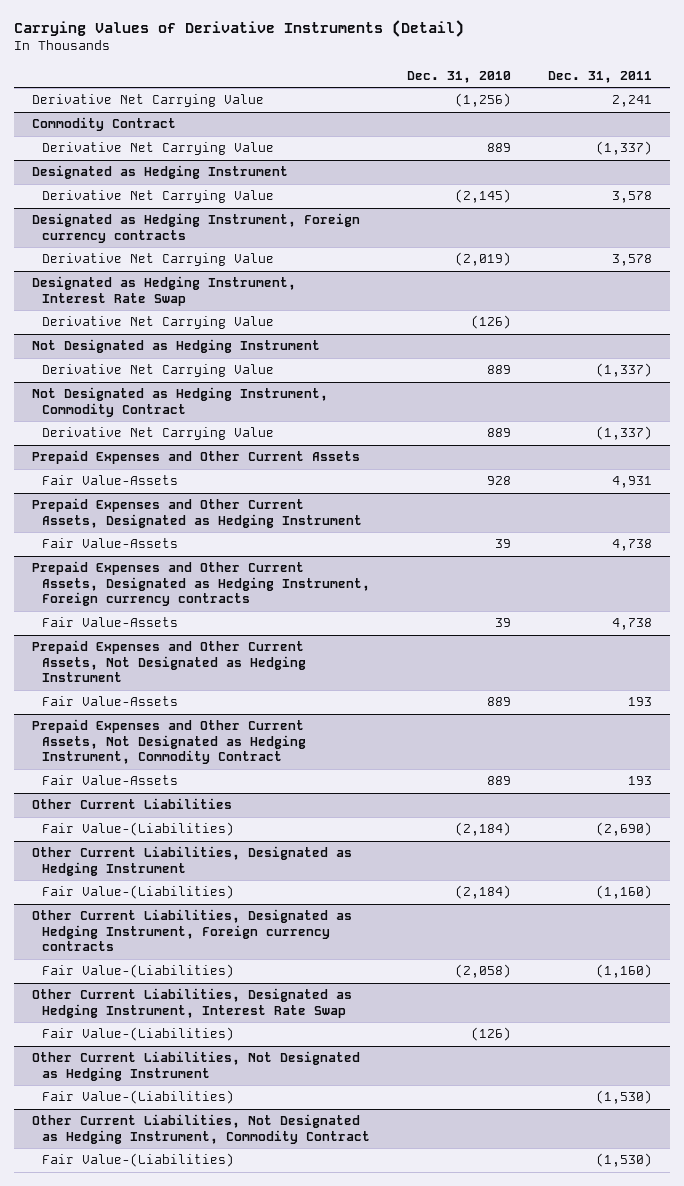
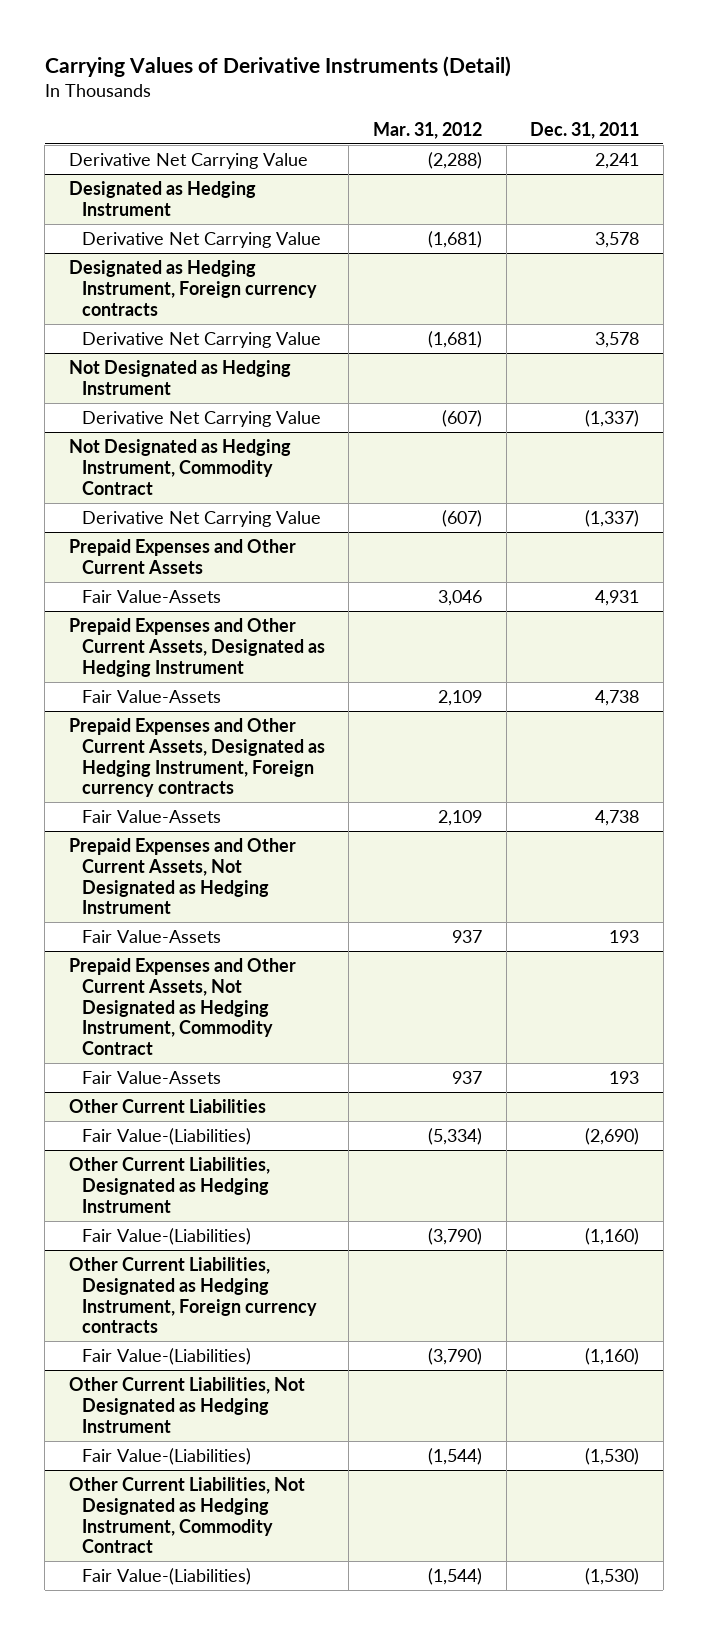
[407,70,512,83] Dec. 31, 2010 -> none
none -> [372,121,482,139] Mar. 31, 2012
[31,117,176,132] Commodity Contract -> none
[42,142,275,156] Derivative Net Carrying Value -> none
[31,276,296,306] Designated as Hedging Instrument, Interest Rate Swap -> none
[42,316,275,330] Derivative Net Carrying Value -> none
[31,988,352,1018] Other Current Liabilities, Designated as Hedging Instrument, Interest Rate Swap -> none
[42,1027,235,1042] Fair Value-(Liabilities) -> none

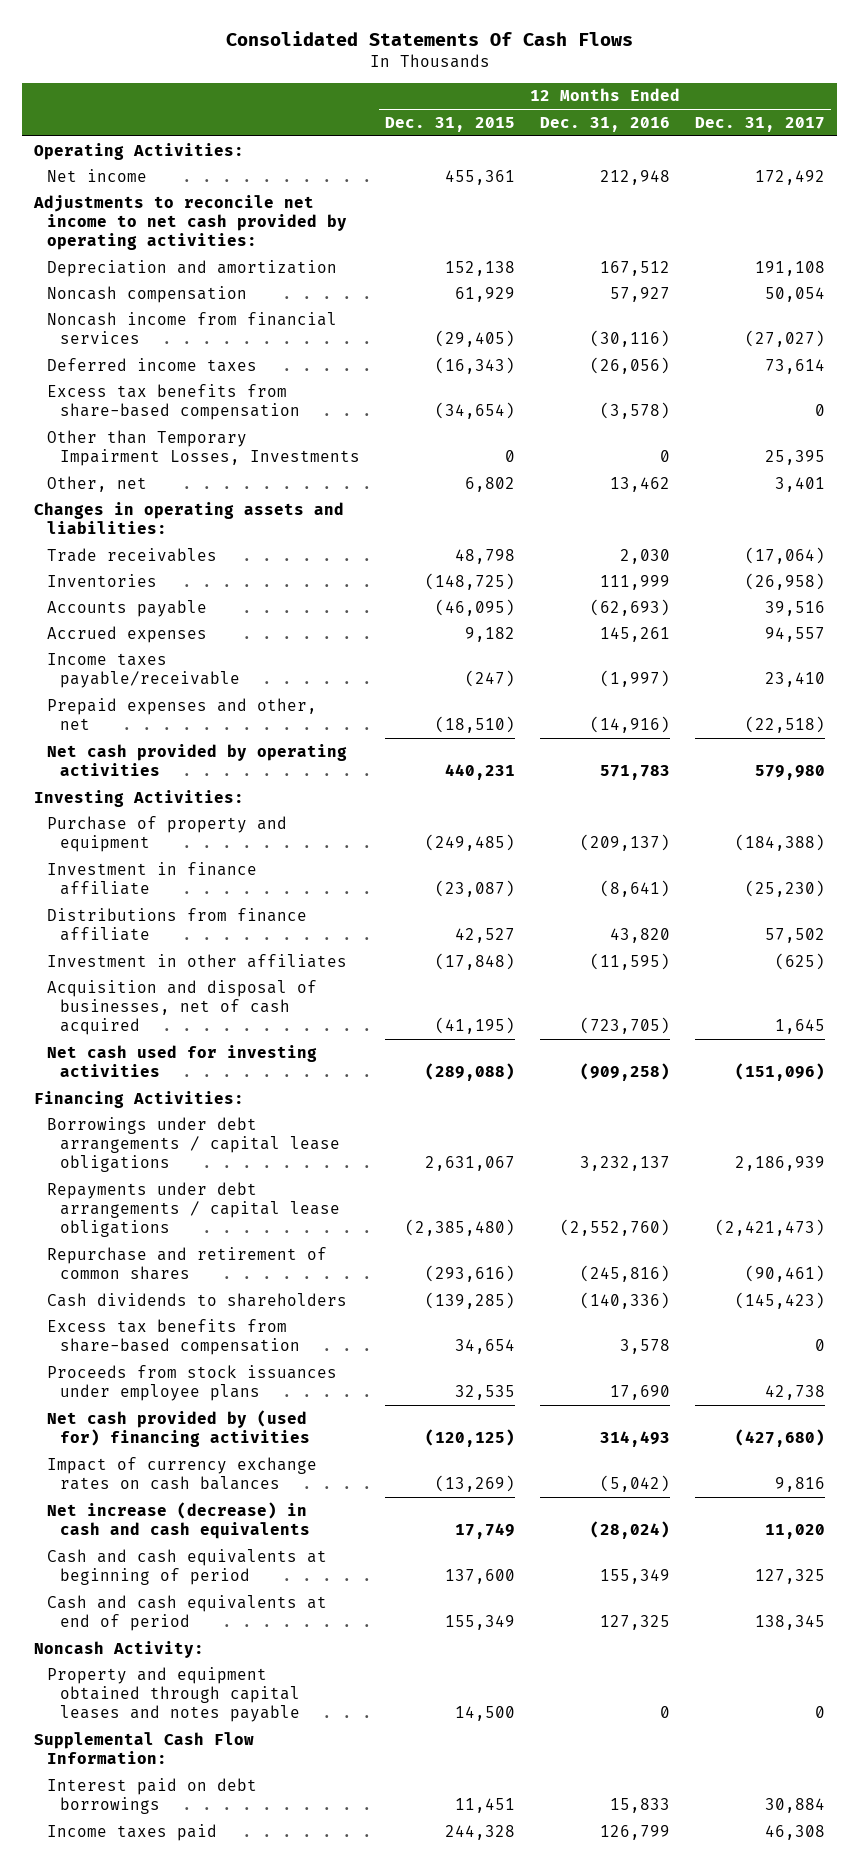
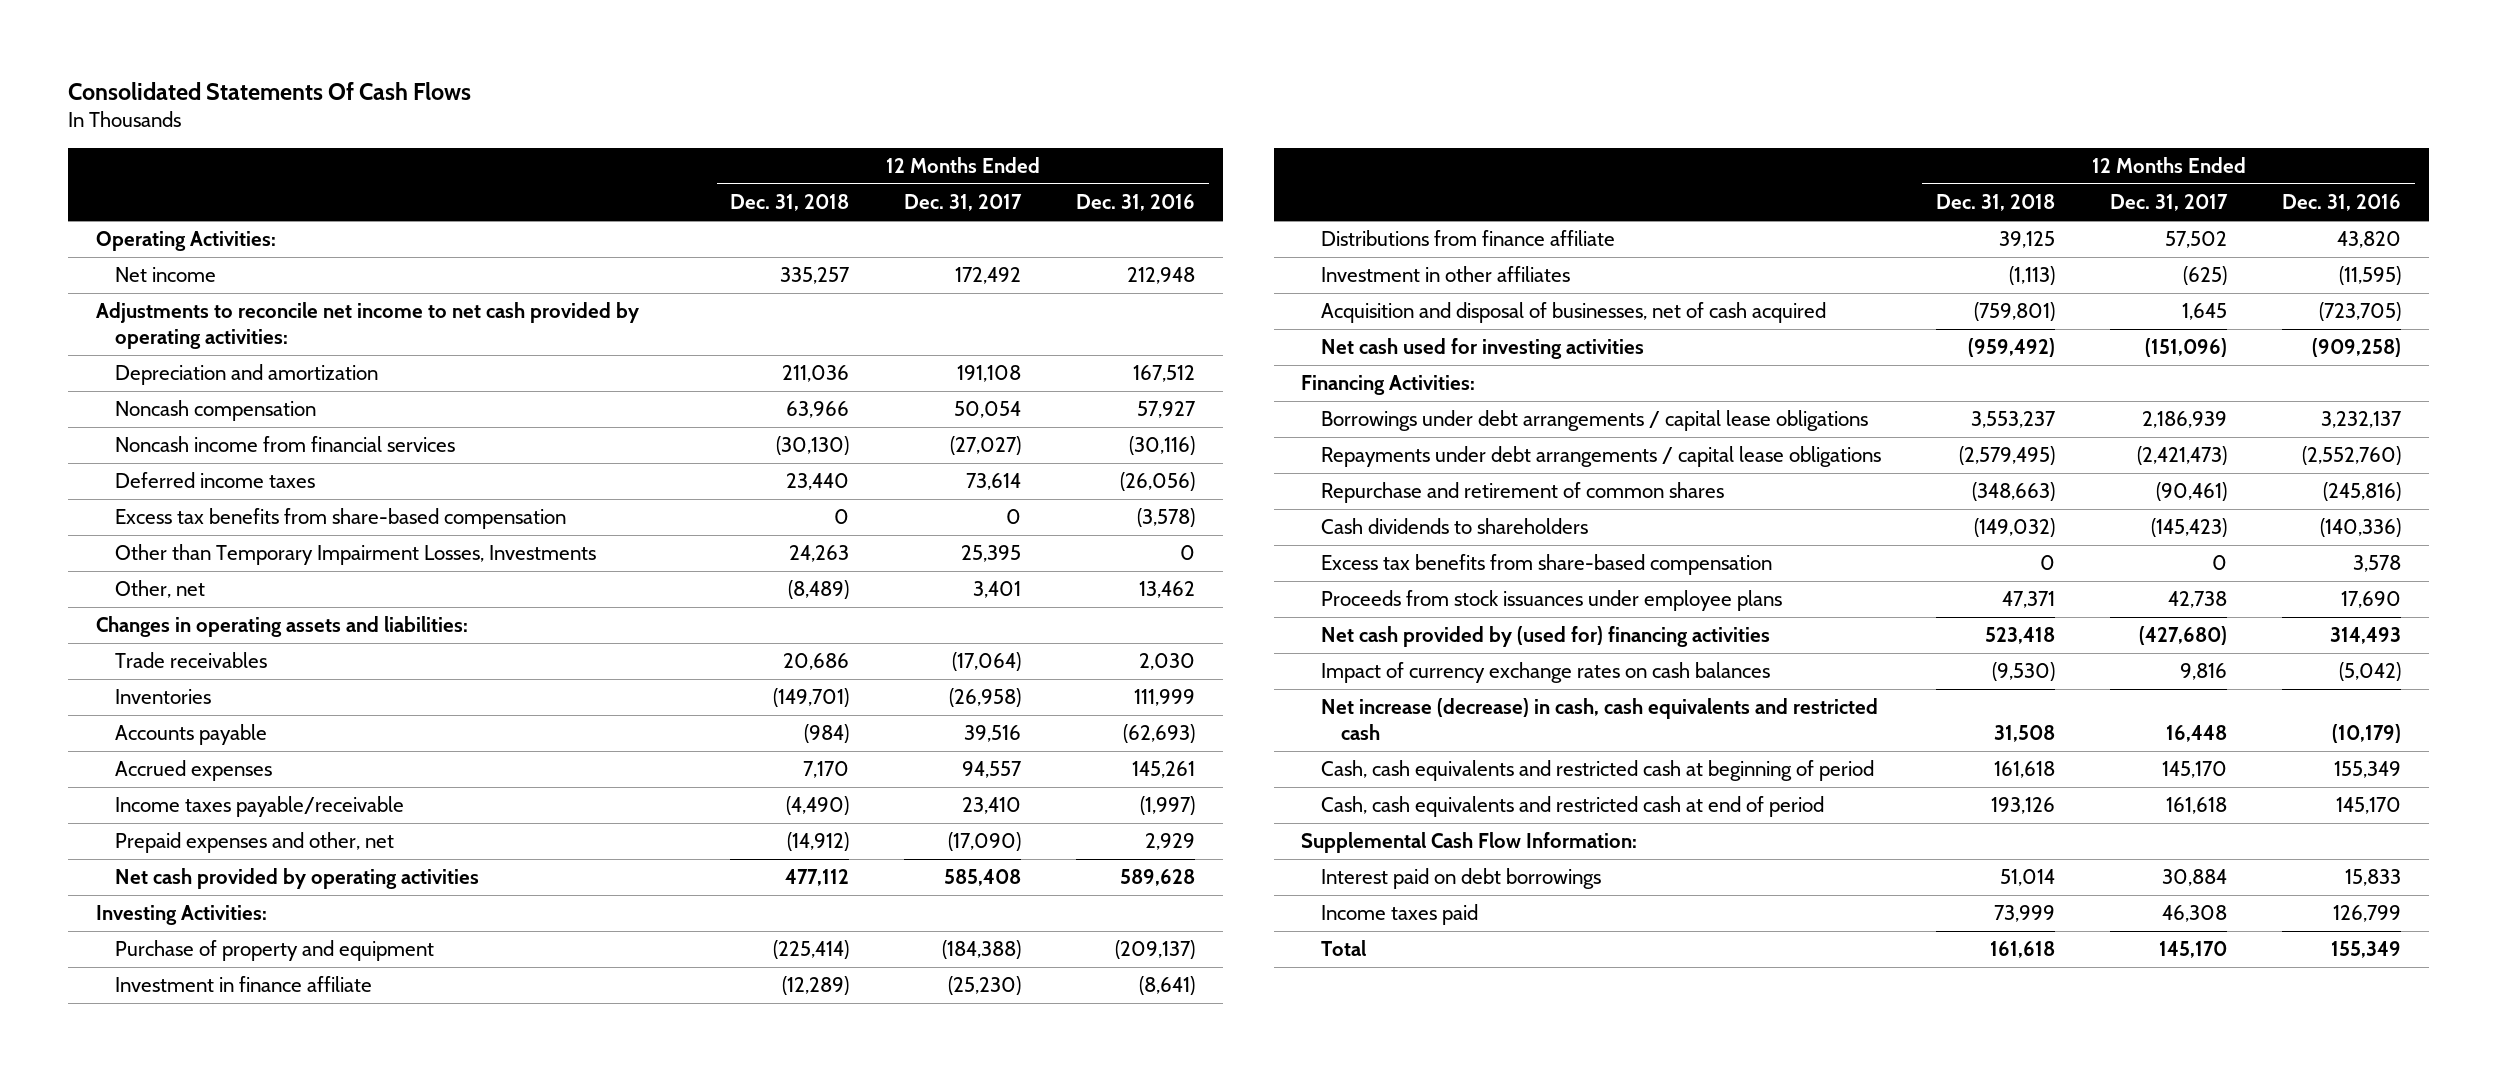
[384,116,515,132] Dec. 31, 2015 -> none
none -> [730,194,850,212] Dec. 31, 2018
[589,715,670,733] (14,916) -> [1145,833,1196,851] 2,929
[744,715,825,733] (22,518) -> [948,832,1022,852] (17,090)
[599,764,670,780] 571,783 -> [1120,869,1196,887] 589,628
[754,764,825,780] 579,980 -> [944,869,1022,887] 585,408
[34,1640,205,1658] Noncash Activity: -> none
[47,1666,300,1722] Property and equipment obtained through capital leases and notes payable -> none
[47,1501,310,1539] Net increase (decrease) in cash and cash equivalents -> [1321,698,1879,741] Net increase (decrease) in cash, cash equivalents and restricted cash
[589,1520,670,1539] (28,024) -> [2332,724,2402,744] (10,179)
[764,1523,825,1539] 11,020 -> [2166,725,2228,743] 16,448
[47,1548,328,1585] Cash and cash equivalents at beginning of period -> [1321,760,1875,782] Cash, cash equivalents and restricted cash at beginning of period
[754,1568,825,1584] 127,325 -> [2162,761,2228,779] 145,170
[47,1594,328,1631] Cash and cash equivalents at end of period -> [1321,796,1825,818] Cash, cash equivalents and restricted cash at end of period
[599,1614,670,1630] 127,325 -> [2336,797,2402,815] 145,170
[754,1614,825,1630] 138,345 -> [2166,797,2228,815] 161,618
none -> [1321,940,1367,957] Total

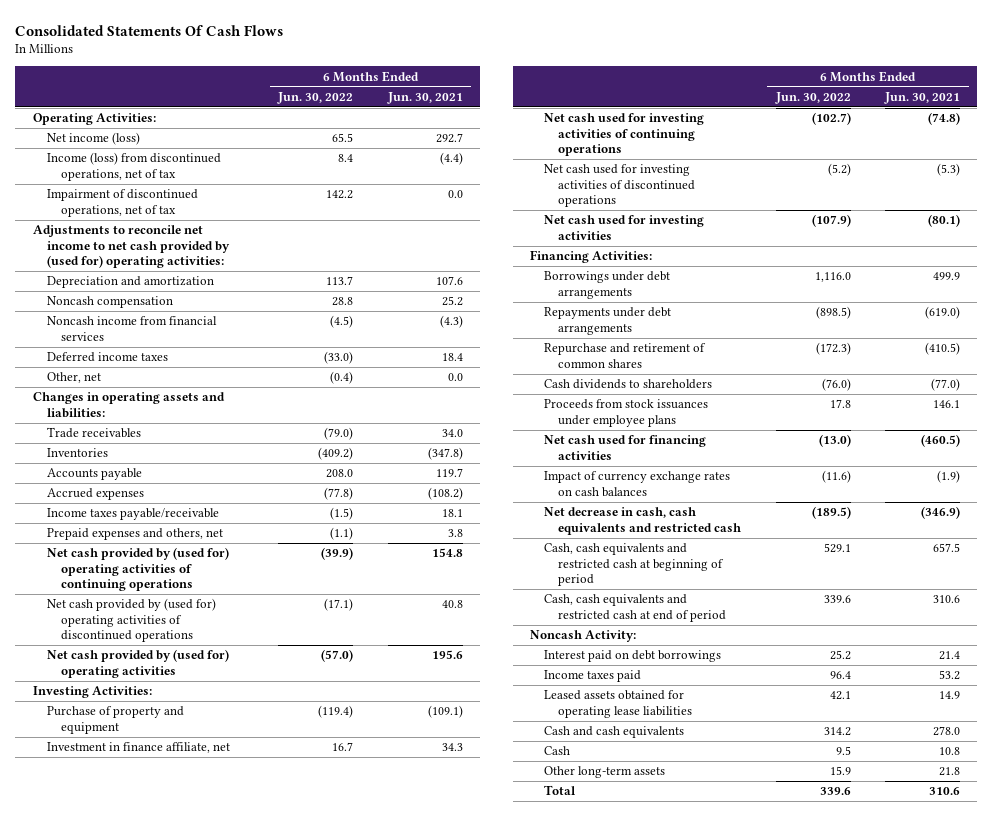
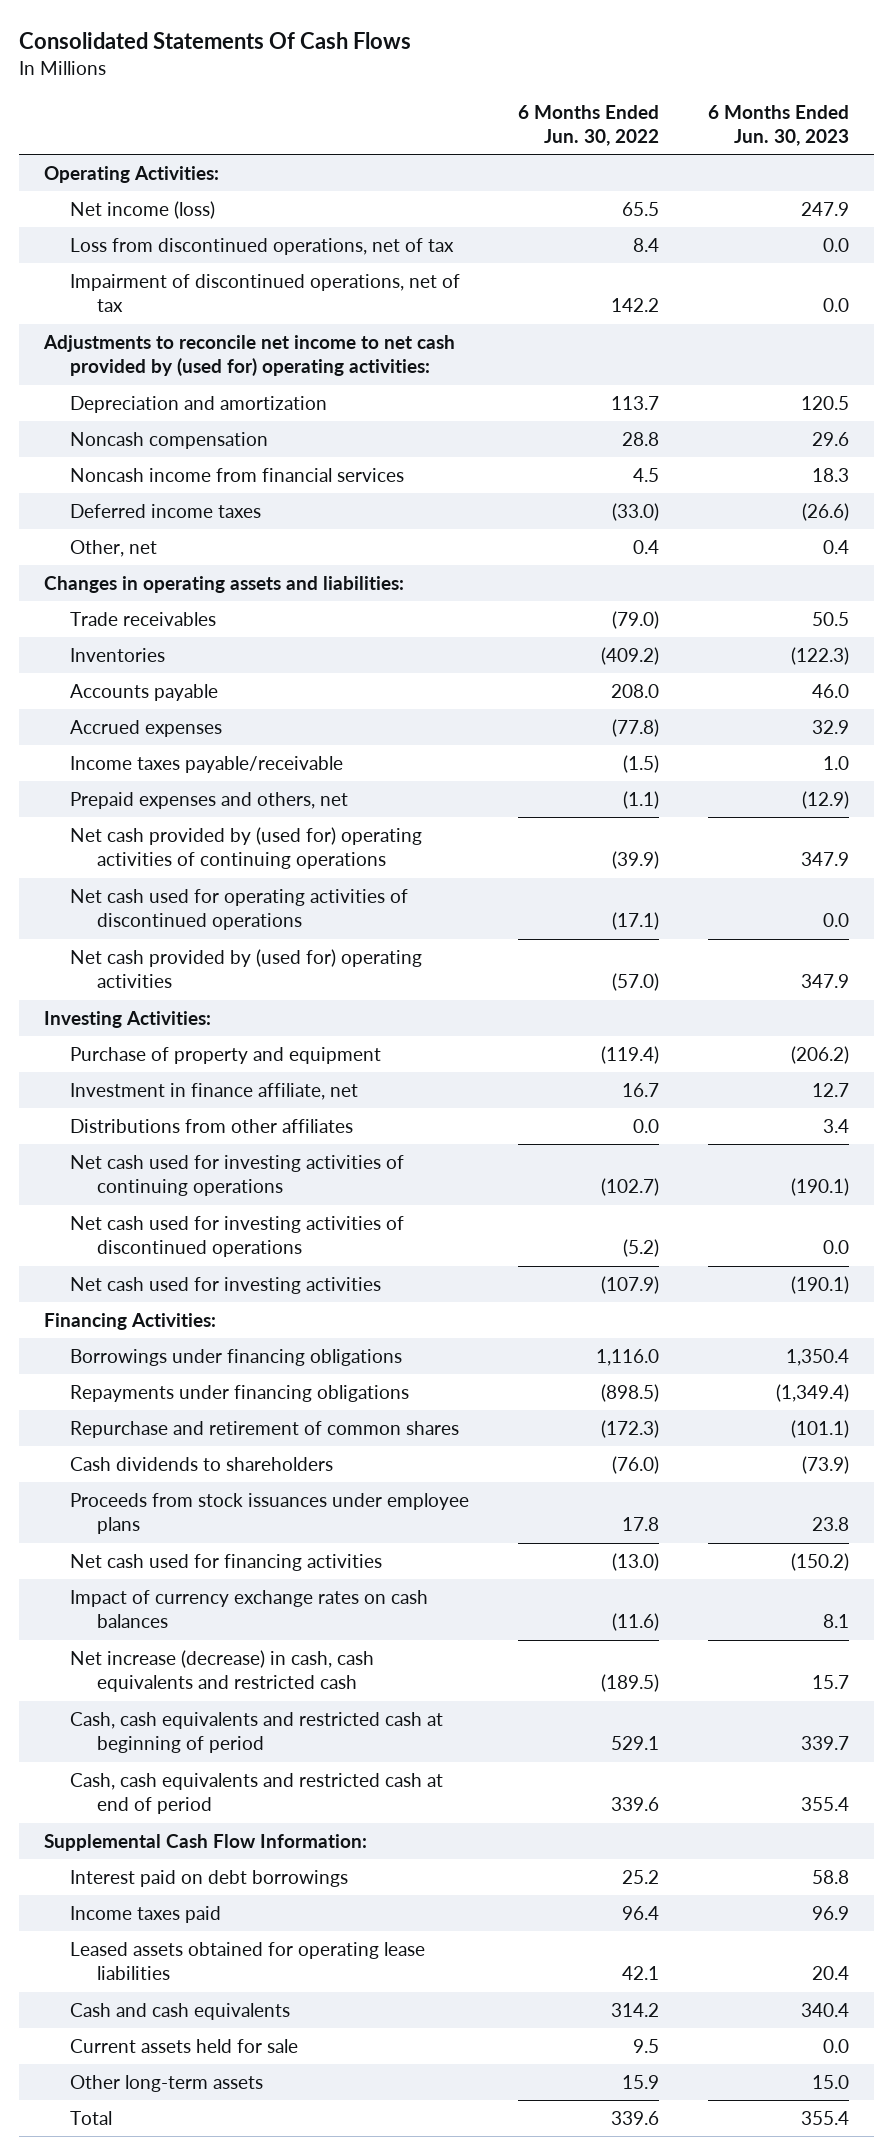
[386,91,463,104] Jun. 30, 2021 -> none
none -> [708,104,850,147] 6 Months Ended Jun. 30, 2023
[46,152,221,181] Income (loss) from discontinued operations, net of tax -> [70,237,455,255] Loss from discontinued operations, net of tax
[330,315,354,329] (4.5) -> [633,467,660,482] 4.5
[330,371,354,385] (0.4) -> [633,539,660,554] 0.4
[46,598,216,642] Net cash provided by (used for) operating activities of discontinued operations -> [70,888,409,931] Net cash used for operating activities of discontinued operations
none -> [70,1118,354,1133] Distributions from other affiliates
[543,271,670,299] Borrowings under debt arrangements -> [70,1348,403,1366] Borrowings under financing obligations
[543,307,671,335] Repayments under debt arrangements -> [70,1384,410,1402] Repayments under financing obligations
[543,507,742,535] Net decrease in cash, cash equivalents and restricted cash -> [70,1649,375,1693] Net increase (decrease) in cash, cash equivalents and restricted cash
[529,630,636,643] Noncash Activity: -> [43,1833,367,1851] Supplemental Cash Flow Information:
[543,746,570,756] Cash -> [70,2038,299,2053] Current assets held for sale

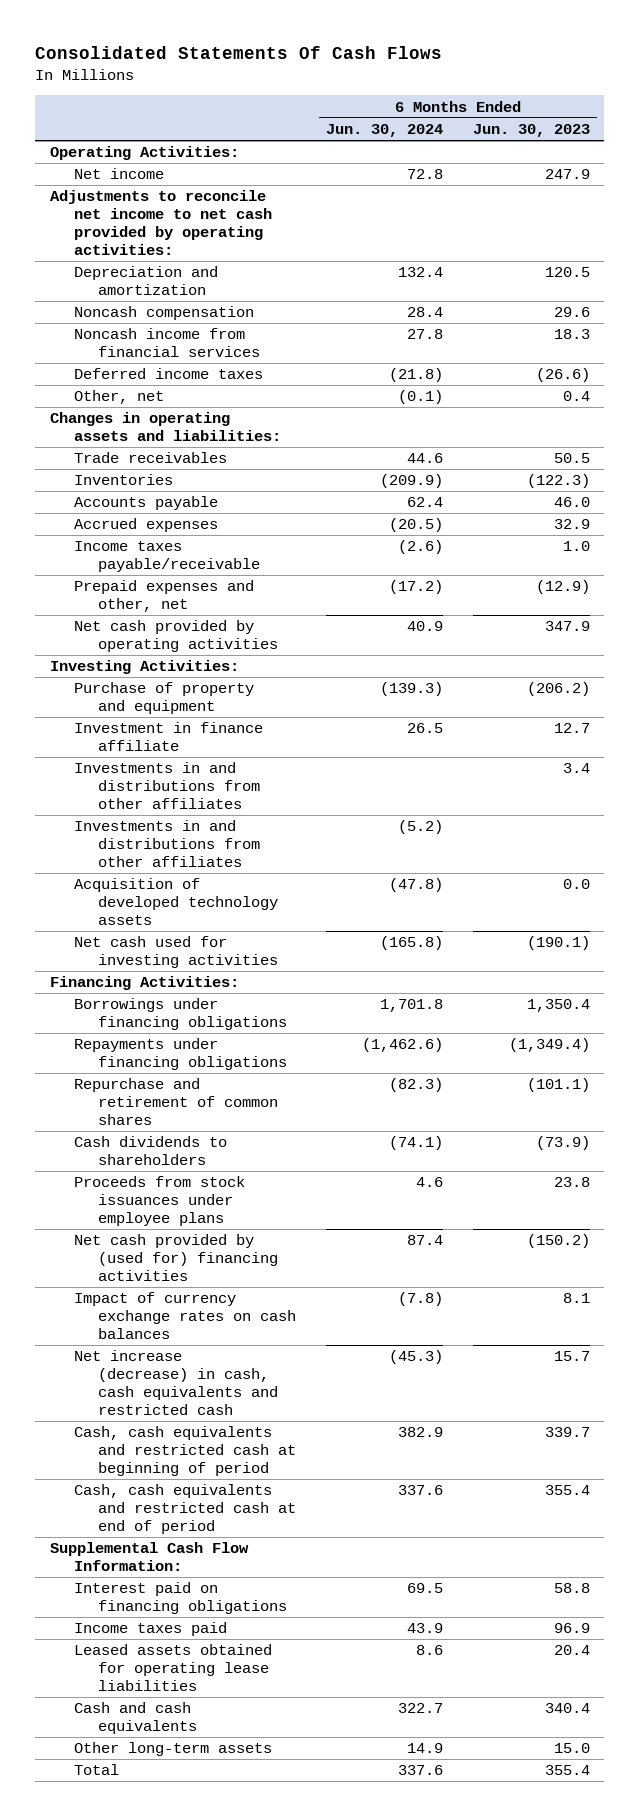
[518,104,660,147] 6 Months Ended Jun. 30, 2022 -> none
none -> [326,123,444,137] Jun. 30, 2024
[70,237,455,255] Loss from discontinued operations, net of tax -> none
[70,273,461,313] Impairment of discontinued operations, net of tax -> none
[70,200,216,219] Net income (loss) -> [74,168,165,180] Net income
[42,334,455,377] Adjustments to reconcile net income to net cash provided by (used for) operating activities: -> [50,190,273,256] Adjustments to reconcile net income to net cash provided by operating activities:
[70,826,423,870] Net cash provided by (used for) operating activities of continuing operations -> none
[70,888,409,931] Net cash used for operating activities of discontinued operations -> none
[70,791,349,809] Prepaid expenses and others, net -> [74,580,255,613] Prepaid expenses and other, net
[70,948,423,989] Net cash provided by (used for) operating activities -> [74,620,279,653] Net cash provided by operating activities
[70,1154,405,1197] Net cash used for investing activities of continuing operations -> none
[70,1215,405,1258] Net cash used for investing activities of discontinued operations -> none
[70,1082,359,1100] Investment in finance affiliate, net -> [74,722,264,752] Investment in finance affiliate
[70,1118,354,1133] Distributions from other affiliates -> [74,762,261,810] Investments in and distributions from other affiliates
none -> [74,820,261,868] Investments in and distributions from other affiliates
none -> [74,878,279,926] Acquisition of developed technology assets
[70,1553,383,1571] Net cash used for financing activities -> [74,1234,279,1282] Net cash provided by (used for) financing activities
[70,1869,349,1887] Interest paid on debt borrowings -> [74,1582,288,1615] Interest paid on financing obligations
[70,2038,299,2053] Current assets held for sale -> none

